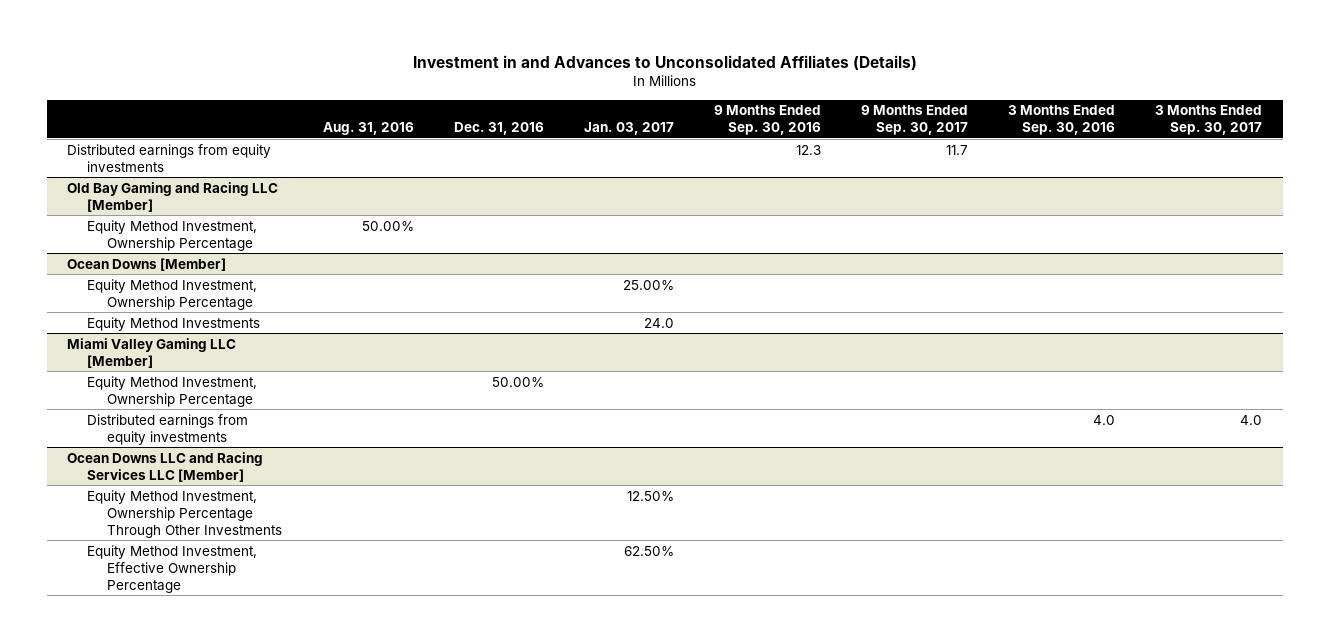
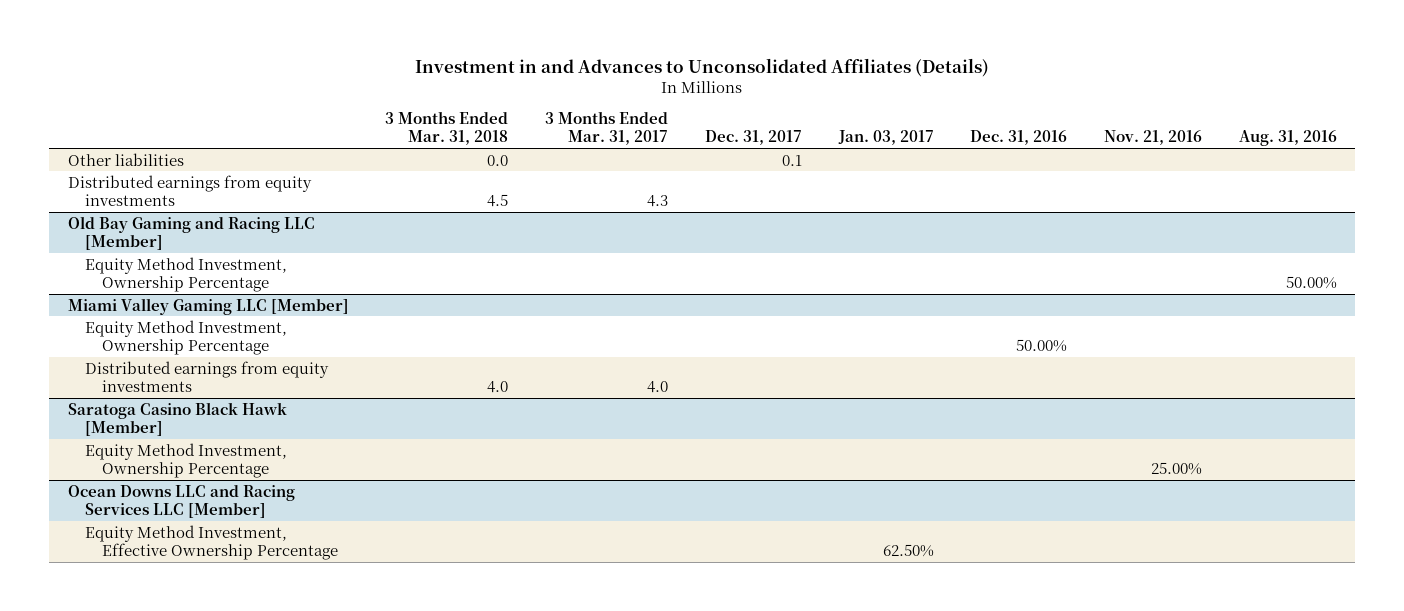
[713,105,821,136] 9 Months Ended Sep. 30, 2016 -> none
[861,105,969,136] 9 Months Ended Sep. 30, 2017 -> none
[1008,105,1116,136] 3 Months Ended Sep. 30, 2016 -> none
[1155,105,1263,136] 3 Months Ended Sep. 30, 2017 -> none
none -> [385,111,509,146] 3 Months Ended Mar. 31, 2018
none -> [545,111,669,146] 3 Months Ended Mar. 31, 2017
none -> [704,130,802,146] Dec. 31, 2017
none -> [1103,130,1202,146] Nov. 21, 2016
none -> [67,152,184,166] Other liabilities
[67,257,227,271] Ocean Downs [Member] -> none
[87,278,258,310] Equity Method Investment, Ownership Percentage -> none
[87,316,261,331] Equity Method Investments -> none
none -> [67,401,287,436] Saratoga Casino Black Hawk [Member]
none -> [84,442,287,478] Equity Method Investment, Ownership Percentage
[87,489,283,538] Equity Method Investment, Ownership Percentage Through Other Investments -> none

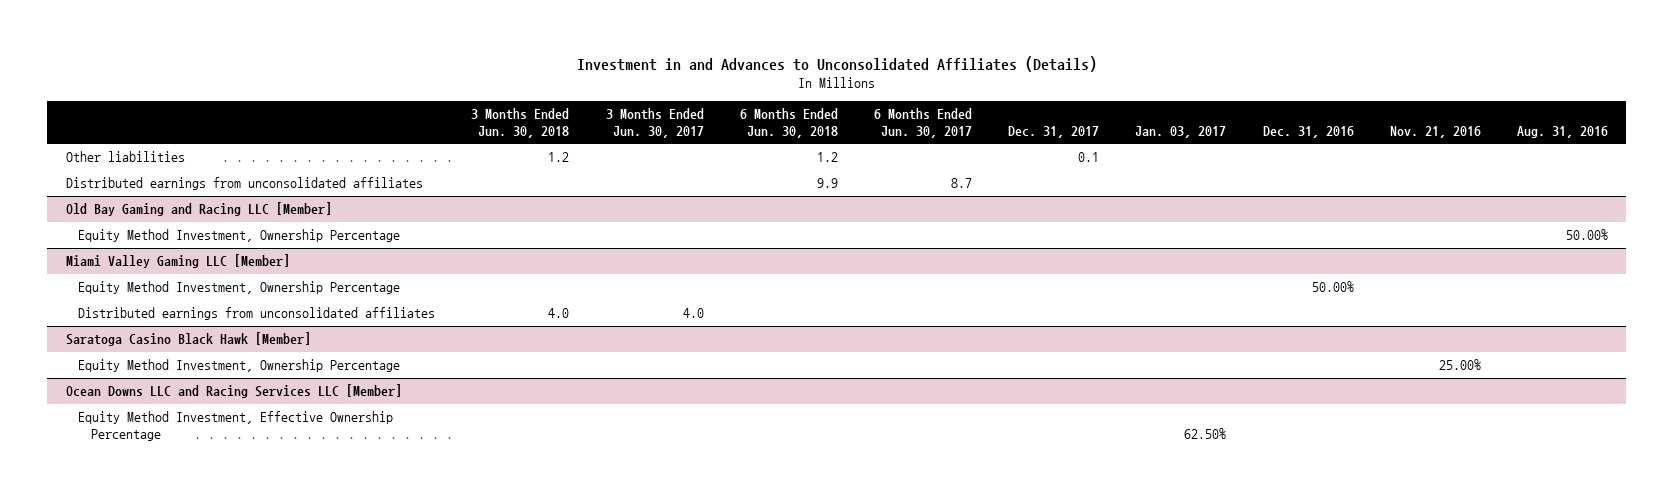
[385,111,509,146] 3 Months Ended Mar. 31, 2018 -> none
[545,111,669,146] 3 Months Ended Mar. 31, 2017 -> none
none -> [471,107,570,138] 3 Months Ended Jun. 30, 2018
none -> [605,107,704,138] 3 Months Ended Jun. 30, 2017
none -> [739,107,838,138] 6 Months Ended Jun. 30, 2018
none -> [873,107,972,138] 6 Months Ended Jun. 30, 2017
[67,174,312,206] Distributed earnings from equity investments -> [65,177,423,191] Distributed earnings from unconsolidated affiliates
[84,360,329,392] Distributed earnings from equity investments -> [78,307,436,321] Distributed earnings from unconsolidated affiliates

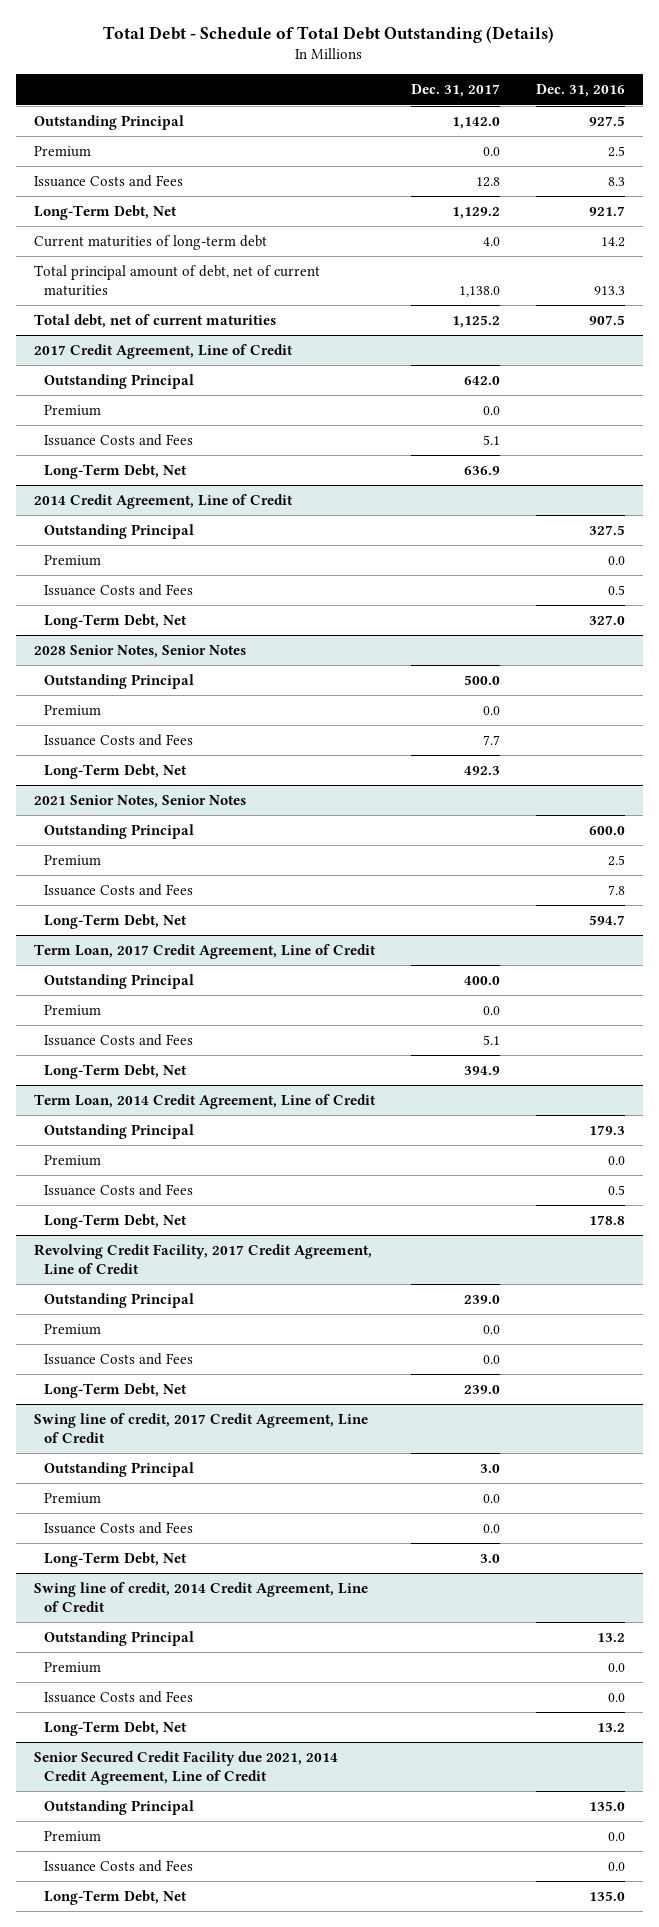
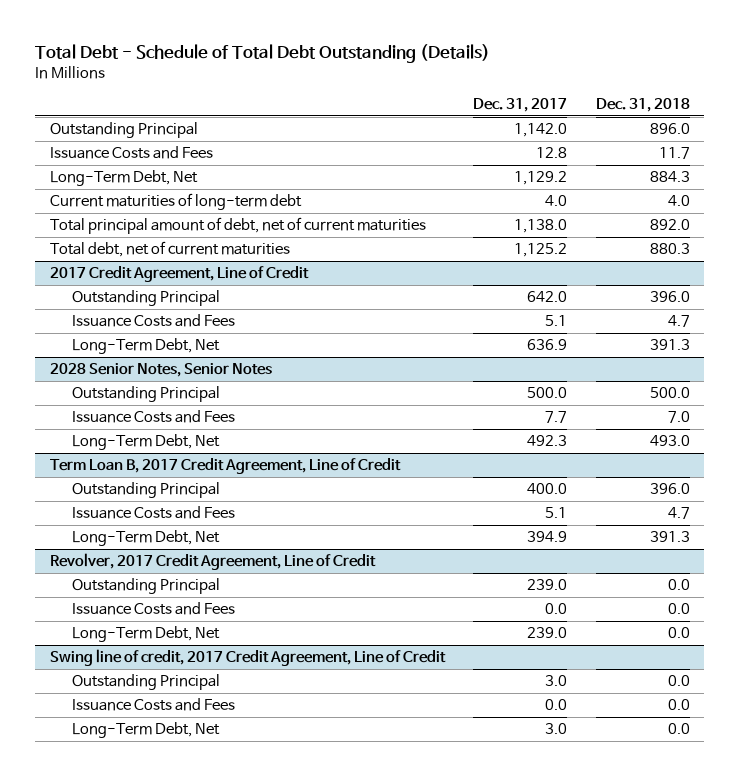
[536,84,626,98] Dec. 31, 2016 -> none
none -> [595,98,690,113] Dec. 31, 2018
[33,146,91,158] Premium -> none
[44,405,102,417] Premium -> none
[33,494,293,510] 2014 Credit Agreement, Line of Credit -> none
[44,524,195,540] Outstanding Principal -> none
[44,555,102,567] Premium -> none
[44,584,194,597] Issuance Costs and Fees -> none
[44,614,188,630] Long-Term Debt, Net -> none
[44,705,102,717] Premium -> none
[33,795,246,809] 2021 Senior Notes, Senior Notes -> none
[44,824,195,840] Outstanding Principal -> none
[44,855,102,867] Premium -> none
[44,884,194,897] Issuance Costs and Fees -> none
[44,914,188,930] Long-Term Debt, Net -> none
[33,944,376,960] Term Loan, 2017 Credit Agreement, Line of Credit -> [49,458,401,475] Term Loan B, 2017 Credit Agreement, Line of Credit
[44,1005,102,1017] Premium -> none
[33,1094,376,1110] Term Loan, 2014 Credit Agreement, Line of Credit -> none
[44,1124,195,1140] Outstanding Principal -> none
[44,1155,102,1167] Premium -> none
[44,1184,194,1197] Issuance Costs and Fees -> none
[44,1214,188,1230] Long-Term Debt, Net -> none
[33,1244,372,1275] Revolving Credit Facility, 2017 Credit Agreement, Line of Credit -> [49,553,376,571] Revolver, 2017 Credit Agreement, Line of Credit
[44,1324,102,1336] Premium -> none
[44,1493,102,1505] Premium -> none
[33,1582,368,1612] Swing line of credit, 2014 Credit Agreement, Line of Credit -> none
[44,1631,195,1647] Outstanding Principal -> none
[44,1662,102,1674] Premium -> none
[44,1691,194,1704] Issuance Costs and Fees -> none
[44,1721,188,1737] Long-Term Debt, Net -> none
[33,1751,338,1785] Senior Secured Credit Facility due 2021, 2014 Credit Agreement, Line of Credit -> none
[44,1800,195,1816] Outstanding Principal -> none
[44,1831,102,1843] Premium -> none
[44,1860,194,1873] Issuance Costs and Fees -> none
[44,1890,188,1906] Long-Term Debt, Net -> none

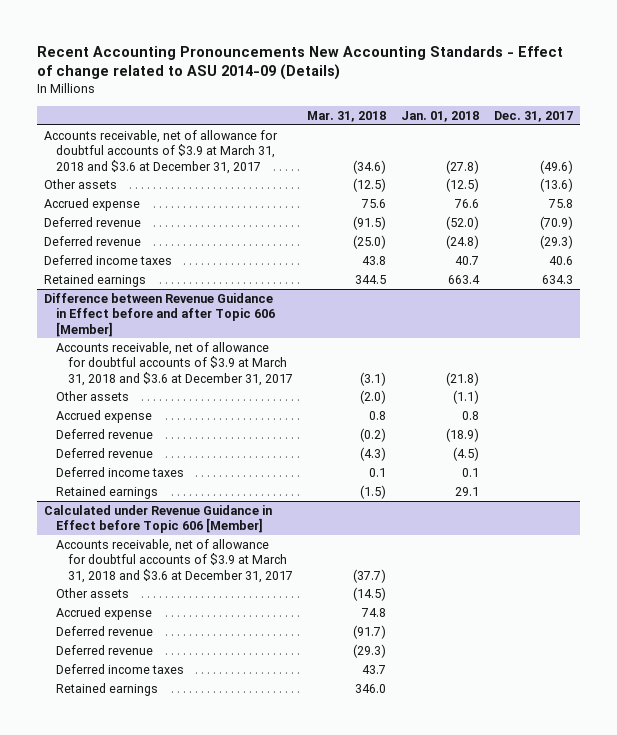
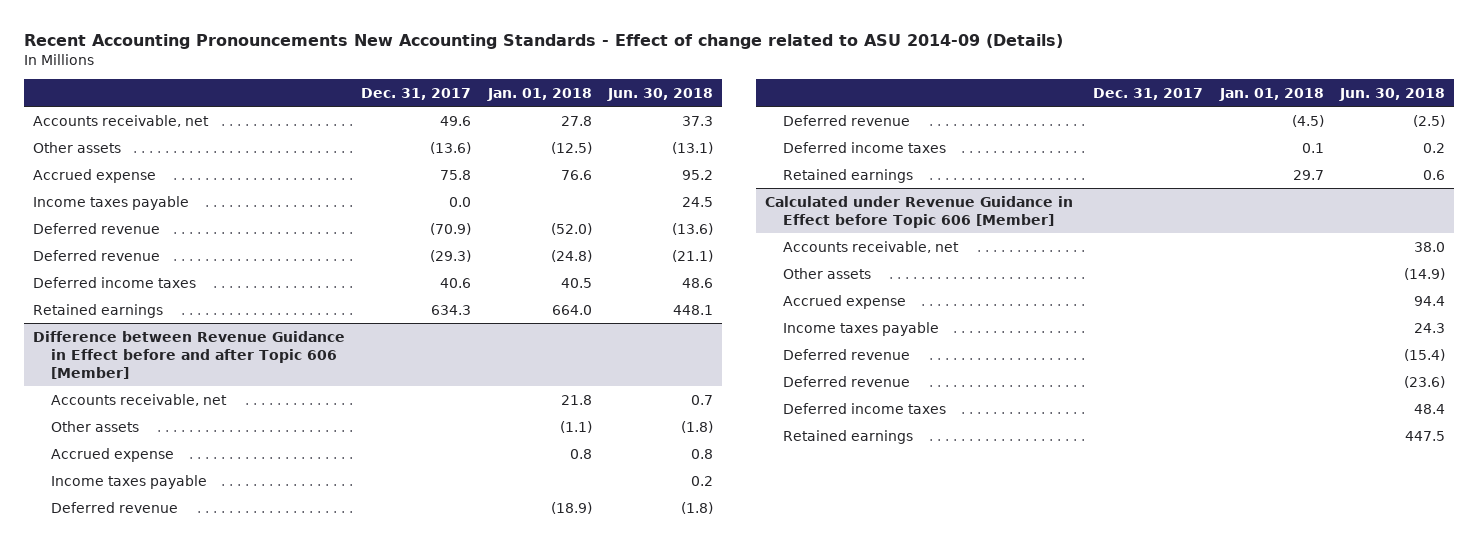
[307,110,387,122] Mar. 31, 2018 -> none
none -> [607,87,714,101] Jun. 30, 2018
[44,129,279,174] Accounts receivable, net of allowance for doubtful accounts of $3.9 at March 31, 2018 and $3.6 at December 31, 2017 -> none
none -> [32,114,209,127] Accounts receivable, net
none -> [32,195,189,210] Income taxes payable
[454,255,479,265] 40.7 -> [560,277,592,288] 40.5
[447,274,480,284] 663.4 -> [551,304,592,315] 664.0
[56,341,293,386] Accounts receivable, net of allowance for doubtful accounts of $3.9 at March 31, 2018 and $3.6 at December 31, 2017 -> none
none -> [50,393,227,406] Accounts receivable, net
none -> [50,474,207,489] Income taxes payable
[454,486,479,496] 29.1 -> [1292,169,1324,180] 29.7
[56,538,293,583] Accounts receivable, net of allowance for doubtful accounts of $3.9 at March 31, 2018 and $3.6 at December 31, 2017 -> [782,240,959,253] Accounts receivable, net
none -> [782,321,939,336] Income taxes payable

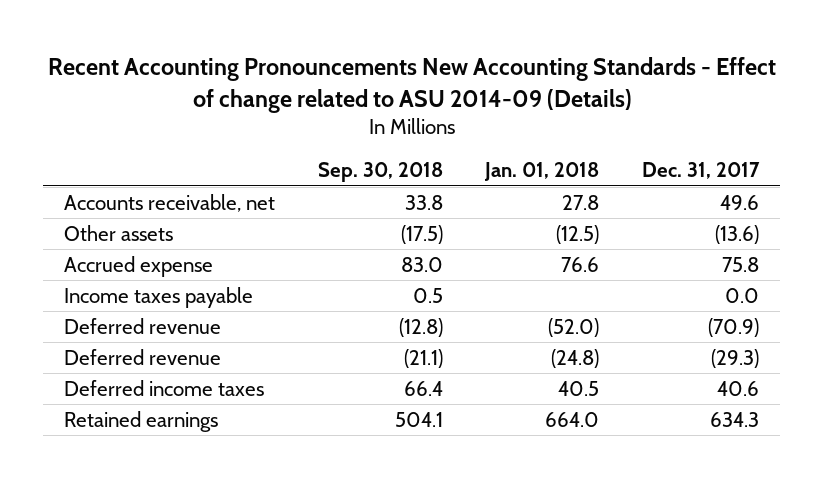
[607,87,714,101] Jun. 30, 2018 -> none
none -> [317,162,443,183] Sep. 30, 2018
[32,330,345,379] Difference between Revenue Guidance in Effect before and after Topic 606 [Member] -> none
[50,393,227,406] Accounts receivable, net -> none
[50,420,139,432] Other assets -> none
[50,447,174,462] Accrued expense -> none
[50,474,207,489] Income taxes payable -> none
[50,501,178,513] Deferred revenue -> none
[782,114,910,126] Deferred revenue -> none
[782,141,946,153] Deferred income taxes -> none
[782,168,913,183] Retained earnings -> none
[764,195,1073,228] Calculated under Revenue Guidance in Effect before Topic 606 [Member] -> none
[782,240,959,253] Accounts receivable, net -> none
[782,267,871,279] Other assets -> none
[782,294,906,309] Accrued expense -> none
[782,321,939,336] Income taxes payable -> none
[782,348,910,360] Deferred revenue -> none
[782,375,910,387] Deferred revenue -> none
[782,402,946,414] Deferred income taxes -> none
[782,429,913,444] Retained earnings -> none

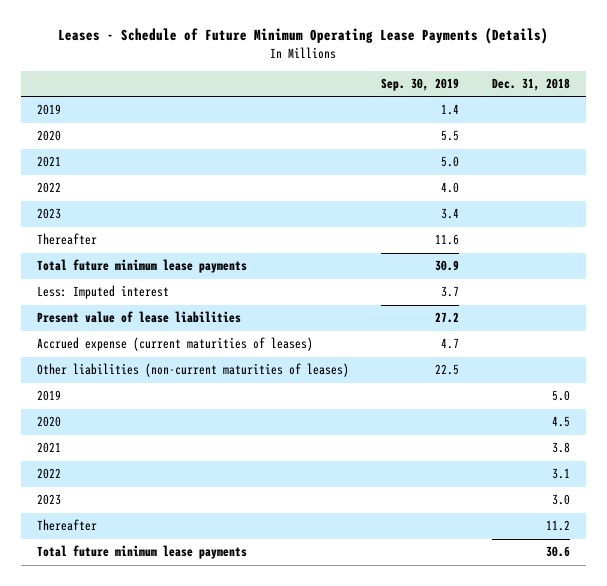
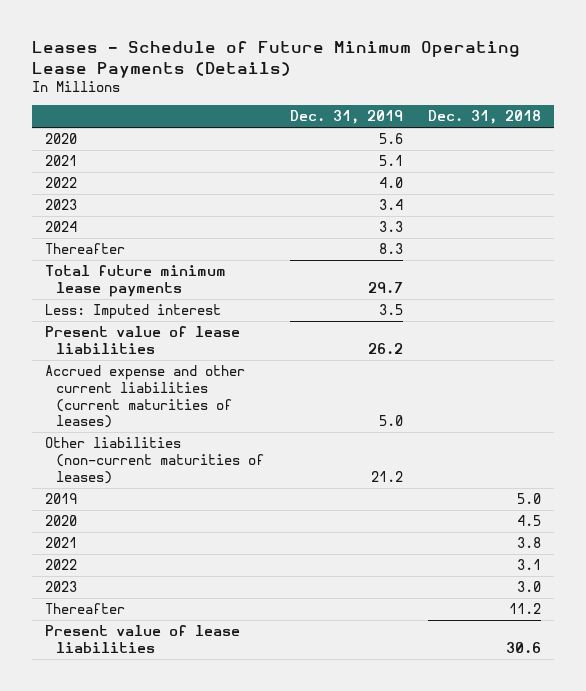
[381,77,460,91] Sep. 30, 2019 -> none
none -> [289,110,403,125] Dec. 31, 2019
[36,104,61,116] 2019 -> none
none -> [44,221,77,233] 2024
[36,337,313,352] Accrued expense (current maturities of leases) -> [44,365,245,429] Accrued expense and other current liabilities (current maturities of leases)
[36,545,247,560] Total future minimum lease payments -> [44,625,240,653] Present value of lease liabilities

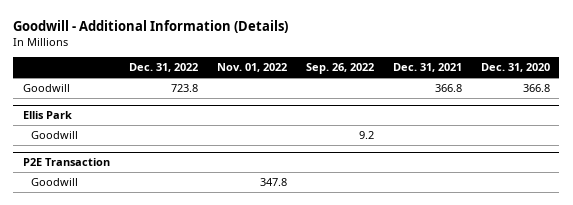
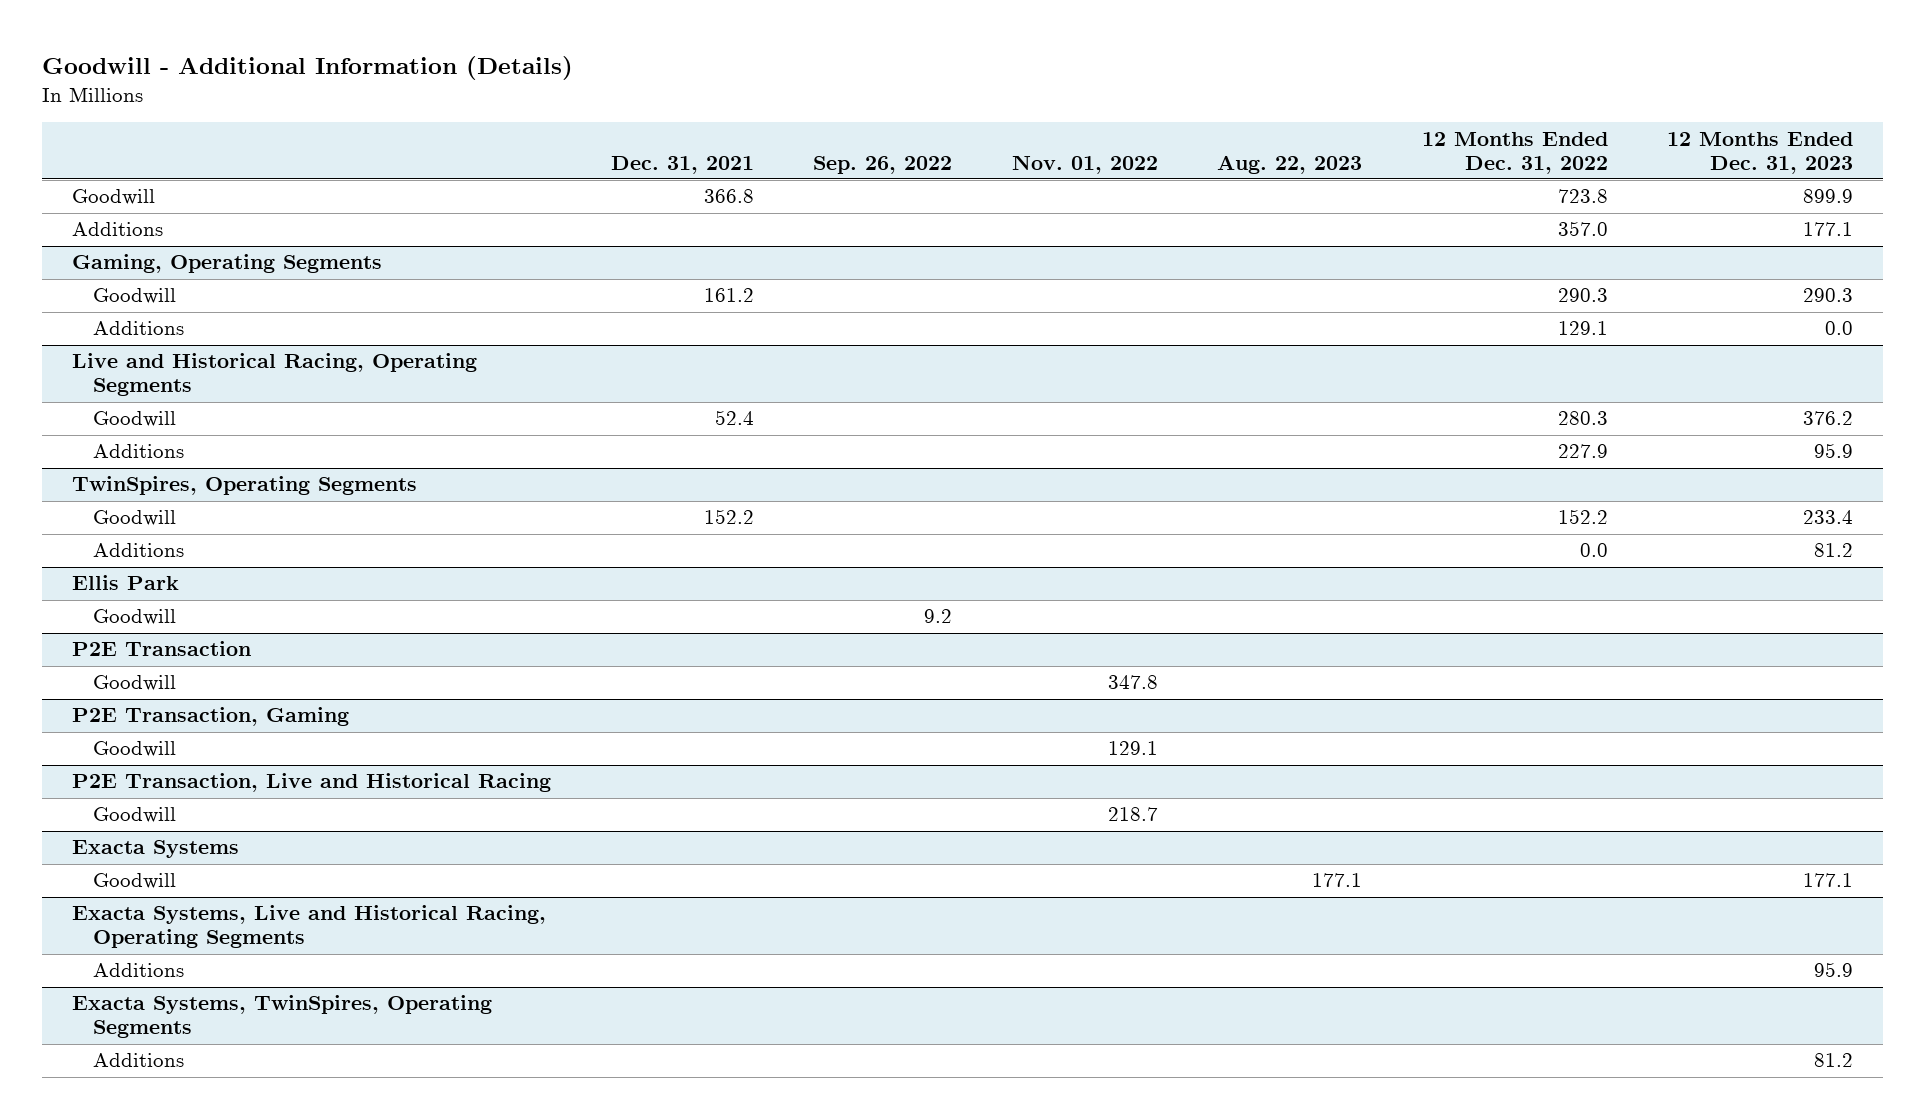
[128,63,198,73] Dec. 31, 2022 -> none
[480,63,550,73] Dec. 31, 2020 -> none
none -> [1217,154,1363,174] Aug. 22, 2023
none -> [1421,131,1608,174] 12 Months Ended Dec. 31, 2022
none -> [1667,131,1854,174] 12 Months Ended Dec. 31, 2023
none -> [72,222,164,237] Additions
none -> [72,254,383,274] Gaming, Operating Segments
none -> [92,288,176,305] Goodwill
none -> [92,321,184,336] Additions
none -> [72,353,478,397] Live and Historical Racing, Operating Segments
none -> [92,411,176,428] Goodwill
none -> [92,444,184,459] Additions
none -> [72,476,418,496] TwinSpires, Operating Segments
none -> [92,510,176,527] Goodwill
none -> [92,543,184,558] Additions
none -> [72,707,350,727] P2E Transaction, Gaming
none -> [92,741,176,758] Goodwill
none -> [72,773,552,793] P2E Transaction, Live and Historical Racing
none -> [92,807,176,824] Goodwill
none -> [72,840,240,859] Exacta Systems
none -> [92,873,176,890] Goodwill
none -> [72,905,547,949] Exacta Systems, Live and Historical Racing, Operating Segments
none -> [92,963,184,978] Additions
none -> [72,995,493,1039] Exacta Systems, TwinSpires, Operating Segments
none -> [92,1053,184,1068] Additions

